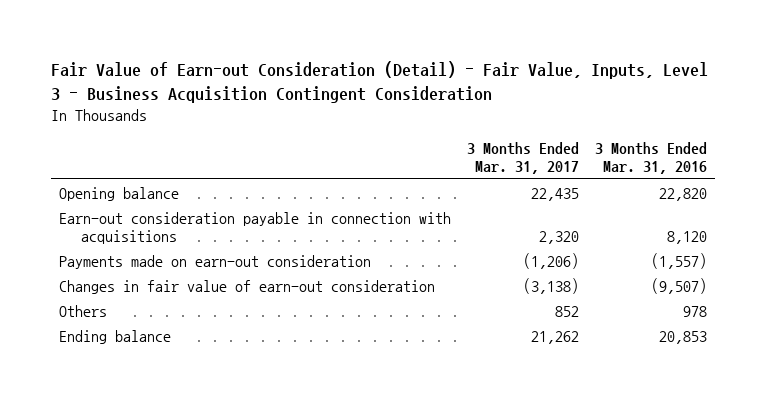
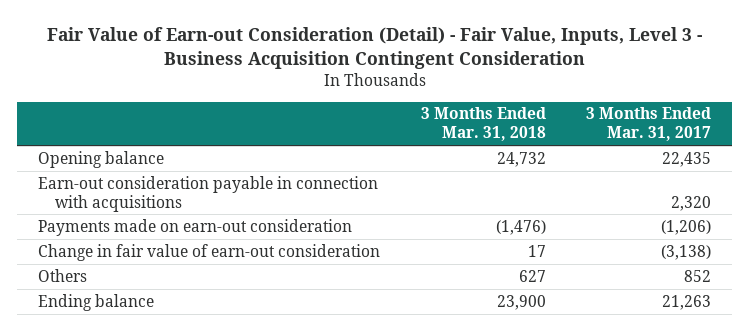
[595,142,708,175] 3 Months Ended Mar. 31, 2016 -> none
none -> [420,107,546,142] 3 Months Ended Mar. 31, 2018
[59,279,436,294] Changes in fair value of earn-out consideration -> [37,243,380,261] Change in fair value of earn-out consideration
[531,330,580,344] 21,262 -> [662,294,712,310] 21,263

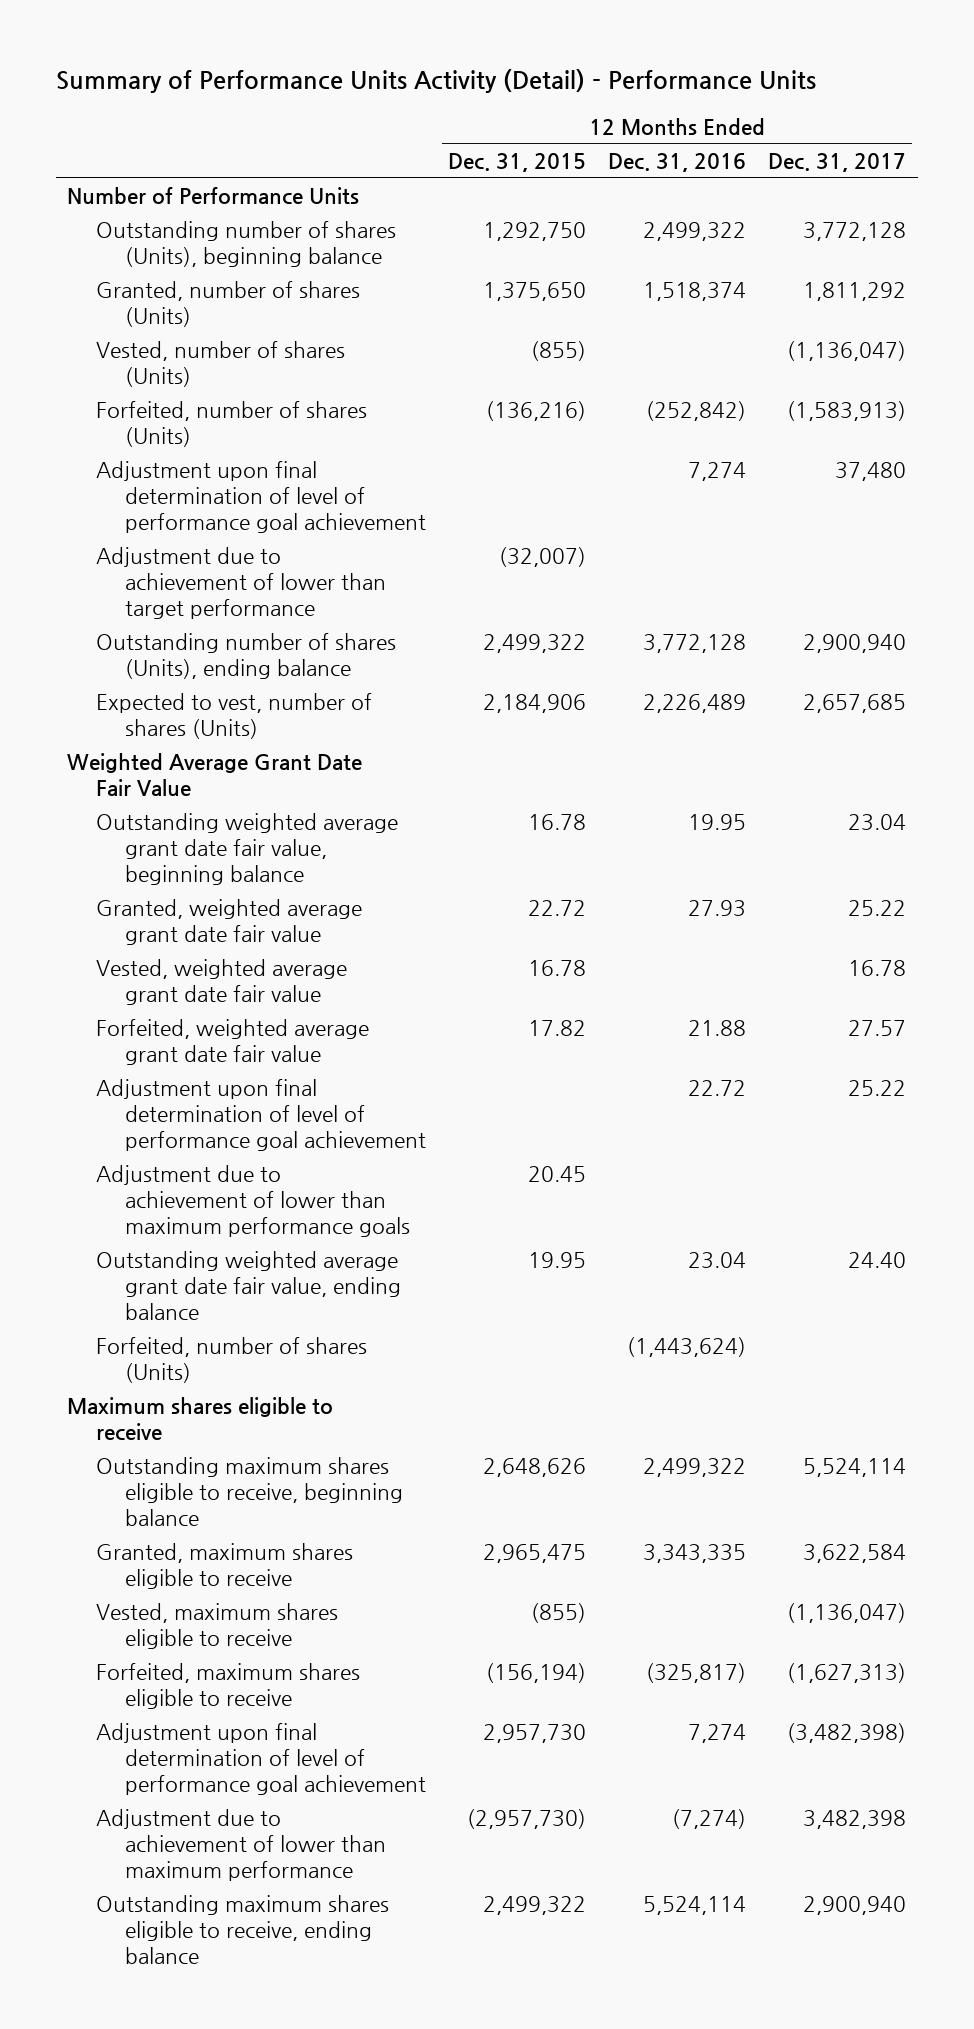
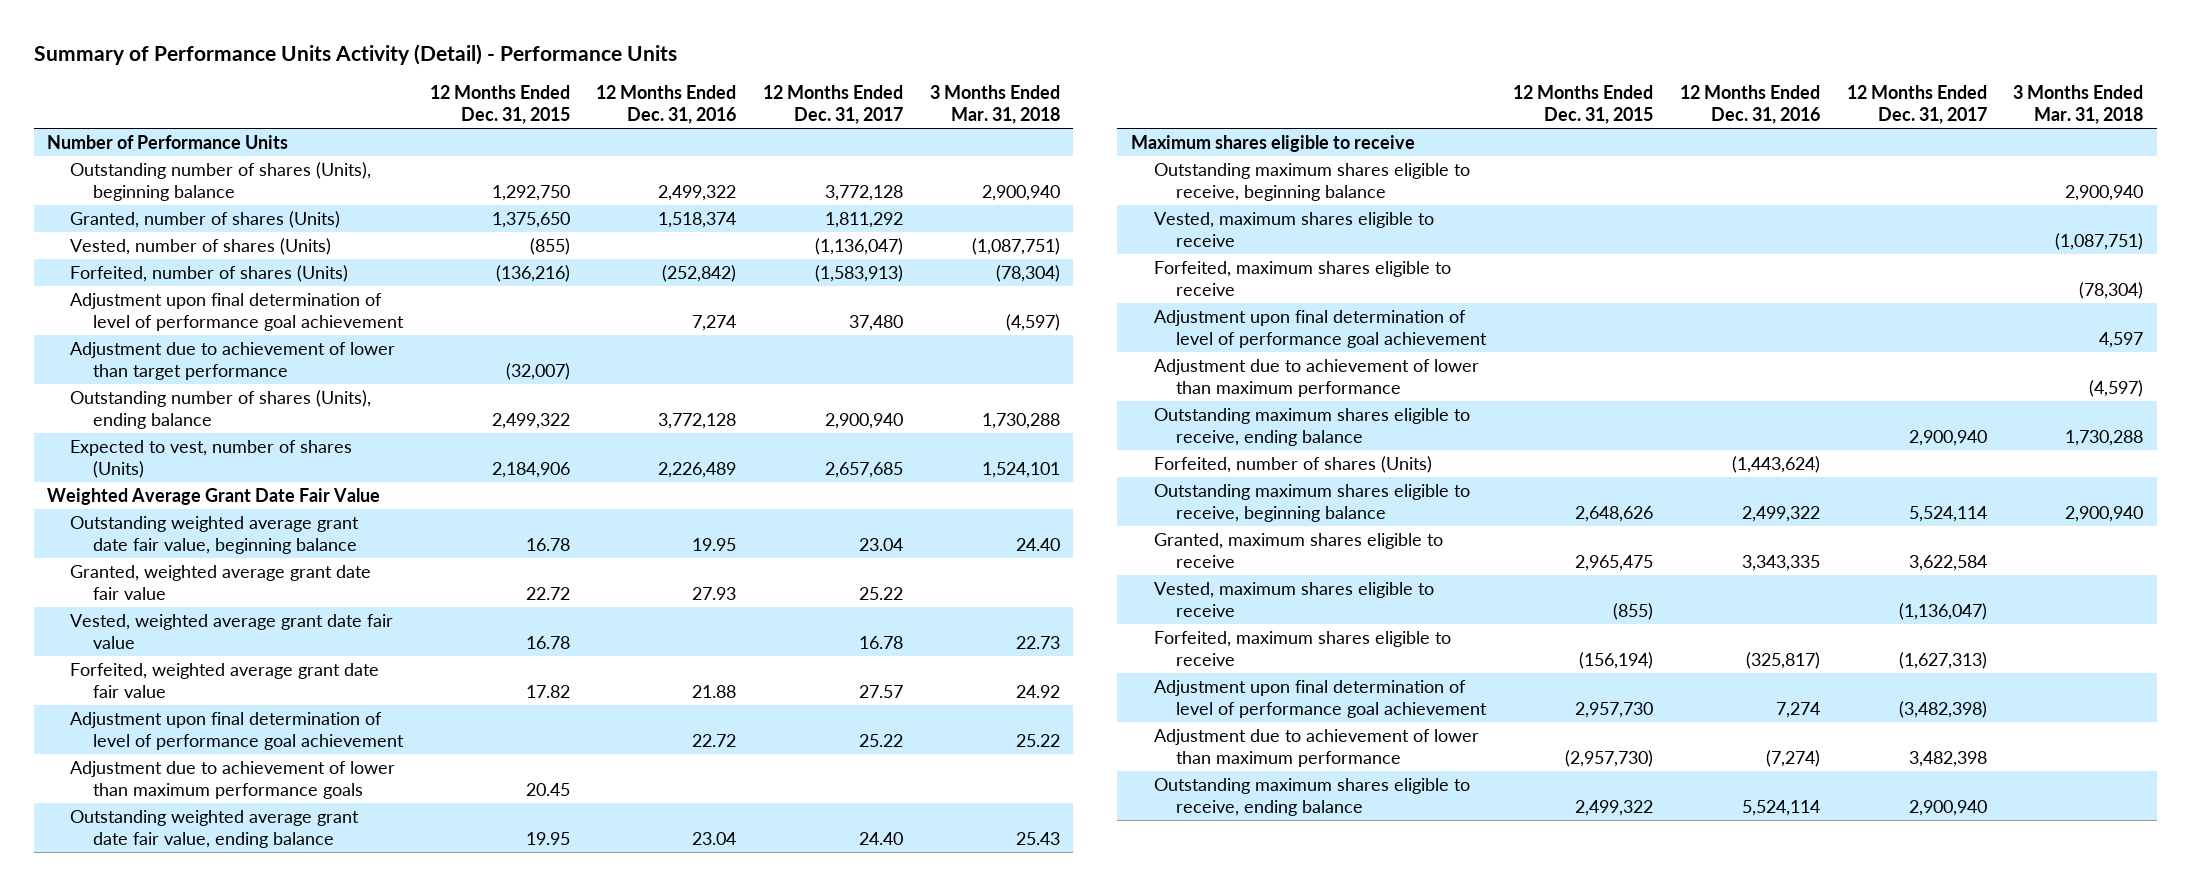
none -> [929,84,1060,125] 3 Months Ended Mar. 31, 2018
none -> [1153,162,1470,202] Outstanding maximum shares eligible to receive, beginning balance
none -> [1153,211,1434,248] Vested, maximum shares eligible to receive
none -> [1153,260,1451,297] Forfeited, maximum shares eligible to receive
none -> [1153,309,1488,349] Adjustment upon final determination of level of performance goal achievement
none -> [1153,358,1479,398] Adjustment due to achievement of lower than maximum performance
none -> [1153,407,1470,447] Outstanding maximum shares eligible to receive, ending balance
[96,1337,368,1384] Forfeited, number of shares (Units) -> [1153,455,1432,473] Forfeited, number of shares (Units)

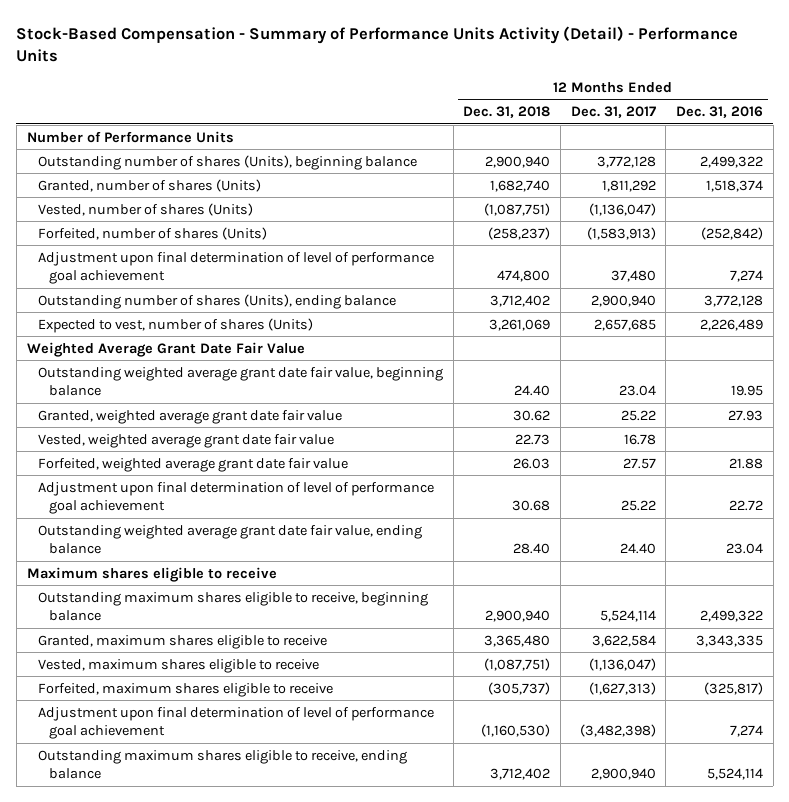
[33,44,677,66] Summary of Performance Units Activity (Detail) - Performance Units -> [16,25,739,63] Stock-Based Compensation - Summary of Performance Units Activity (Detail) - Performance Units
[429,84,570,125] 12 Months Ended Dec. 31, 2015 -> none
[929,84,1060,125] 3 Months Ended Mar. 31, 2018 -> none
none -> [463,106,551,119] Dec. 31, 2018
[70,341,396,381] Adjustment due to achievement of lower than target performance -> none
[70,760,396,800] Adjustment due to achievement of lower than maximum performance goals -> none
[1153,162,1470,202] Outstanding maximum shares eligible to receive, beginning balance -> none
[1153,211,1434,248] Vested, maximum shares eligible to receive -> none
[1153,260,1451,297] Forfeited, maximum shares eligible to receive -> none
[1153,309,1488,349] Adjustment upon final determination of level of performance goal achievement -> none
[1153,358,1479,398] Adjustment due to achievement of lower than maximum performance -> none
[1153,407,1470,447] Outstanding maximum shares eligible to receive, ending balance -> none
[1153,455,1432,473] Forfeited, number of shares (Units) -> none
[1153,728,1479,768] Adjustment due to achievement of lower than maximum performance -> none

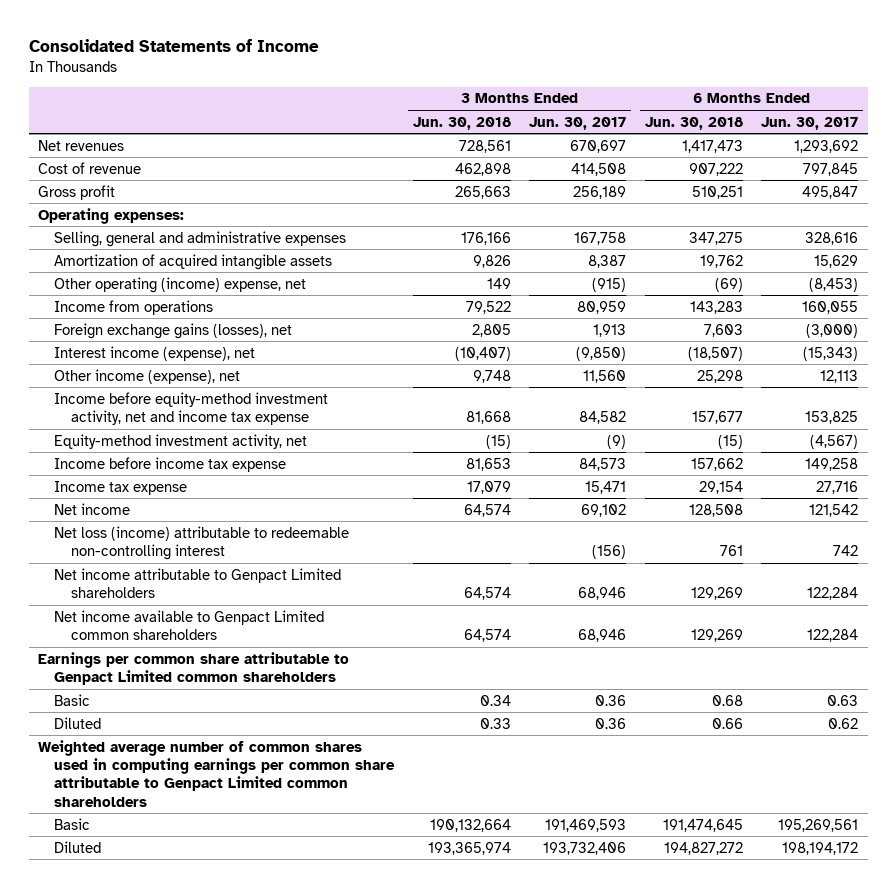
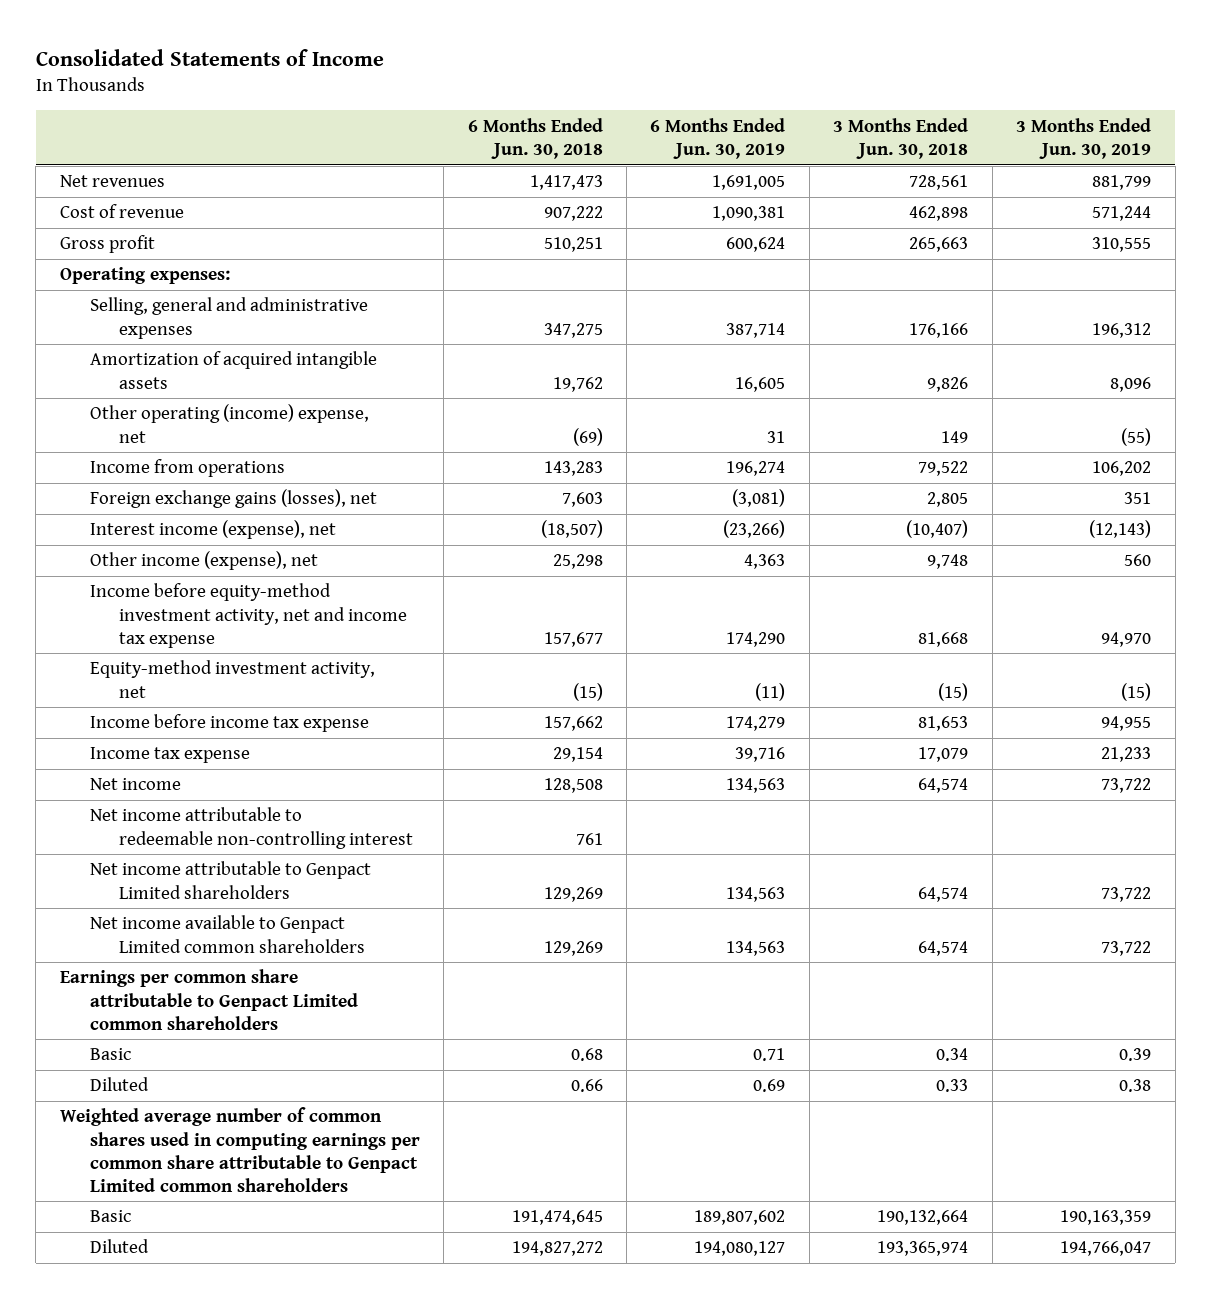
[529,116,627,130] Jun. 30, 2017 -> none
[761,116,859,130] Jun. 30, 2017 -> none
none -> [650,117,786,160] 6 Months Ended Jun. 30, 2019
none -> [1016,117,1152,160] 3 Months Ended Jun. 30, 2019
[54,525,350,561] Net loss (income) attributable to redeemable non-controlling interest -> [89,807,414,849] Net income attributable to redeemable non-controlling interest

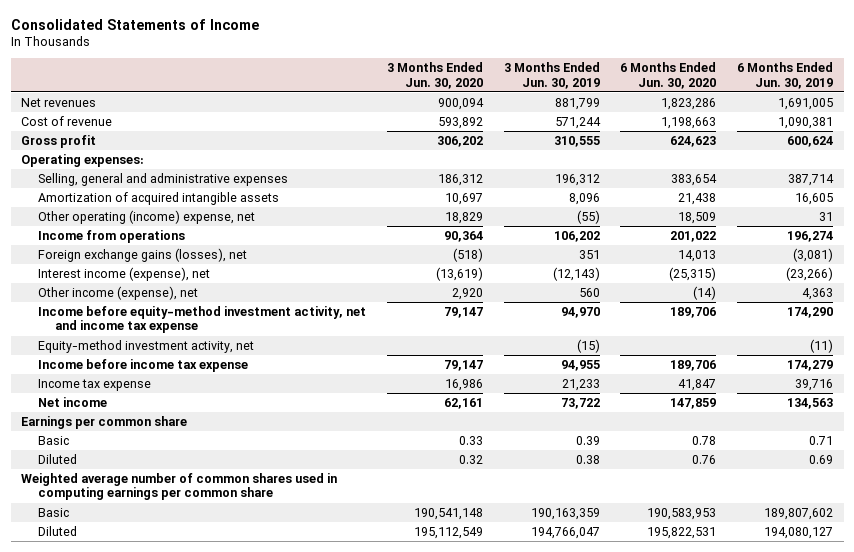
[467,117,603,160] 6 Months Ended Jun. 30, 2018 -> none
[833,117,969,160] 3 Months Ended Jun. 30, 2018 -> none
none -> [386,62,483,89] 3 Months Ended Jun. 30, 2020
none -> [620,62,717,89] 6 Months Ended Jun. 30, 2020
[89,807,414,849] Net income attributable to redeemable non-controlling interest -> none
[89,861,371,899] Net income attributable to Genpact Limited shareholders -> none
[89,915,366,953] Net income available to Genpact Limited common shareholders -> none
[59,969,358,1030] Earnings per common share attributable to Genpact Limited common shareholders -> [21,415,188,429] Earnings per common share
[59,1107,420,1192] Weighted average number of common shares used in computing earnings per common share attributable to Genpact Limited common shareholders -> [21,472,338,501] Weighted average number of common shares used in computing earnings per common share

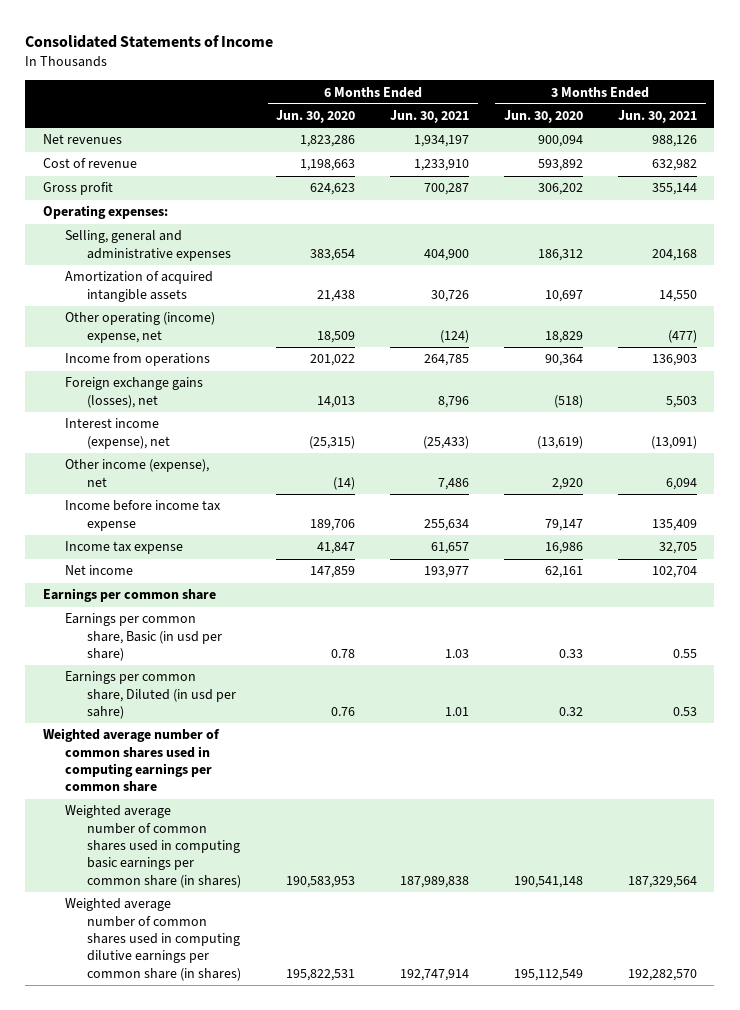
[503,62,600,89] 3 Months Ended Jun. 30, 2019 -> none
[737,62,834,89] 6 Months Ended Jun. 30, 2019 -> none
none -> [390,110,470,124] Jun. 30, 2021
none -> [617,110,697,124] Jun. 30, 2021
[38,305,367,334] Income before equity-method investment activity, net and income tax expense -> none
[38,339,255,353] Equity-method investment activity, net -> none
[38,435,70,445] Basic -> [65,613,223,662] Earnings per common share, Basic (in usd per share)
[38,453,78,464] Diluted -> [65,671,237,720] Earnings per common share, Diluted (in usd per sahre)
[38,507,70,517] Basic -> [65,805,242,888] Weighted average number of common shares used in computing basic earnings per common share (in shares)
[38,525,78,536] Diluted -> [65,898,242,981] Weighted average number of common shares used in computing dilutive earnings per common share (in shares)

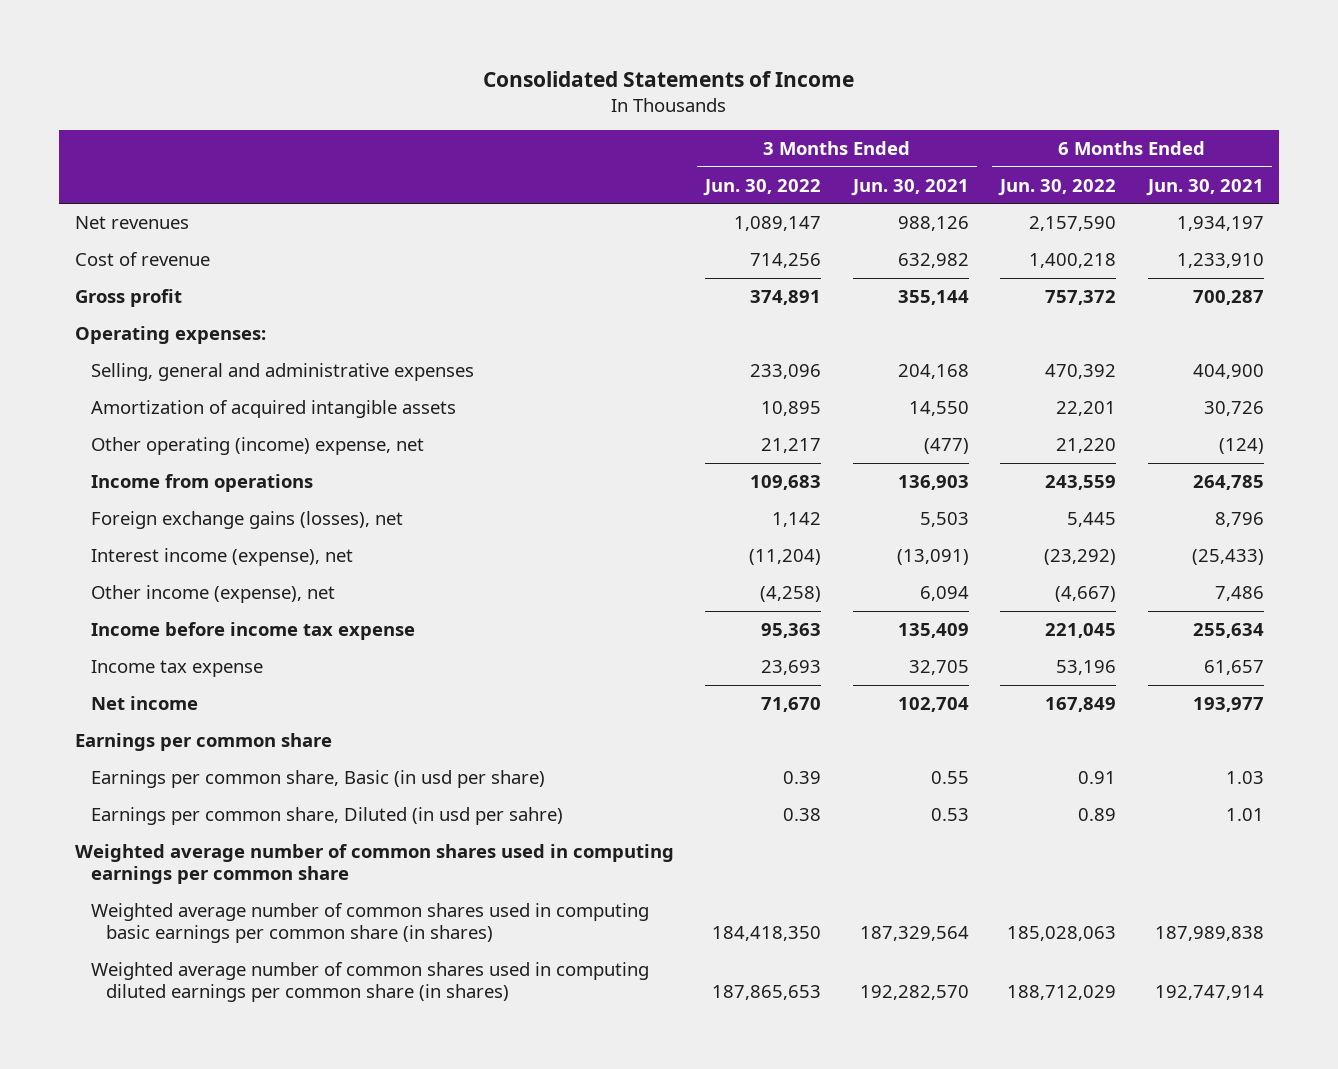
[276,110,356,124] Jun. 30, 2020 -> none
[503,110,583,124] Jun. 30, 2020 -> none
none -> [703,178,822,196] Jun. 30, 2022
none -> [998,178,1117,196] Jun. 30, 2022
[65,898,242,981] Weighted average number of common shares used in computing dilutive earnings per common share (in shares) -> [90,961,649,1002] Weighted average number of common shares used in computing diluted earnings per common share (in shares)

